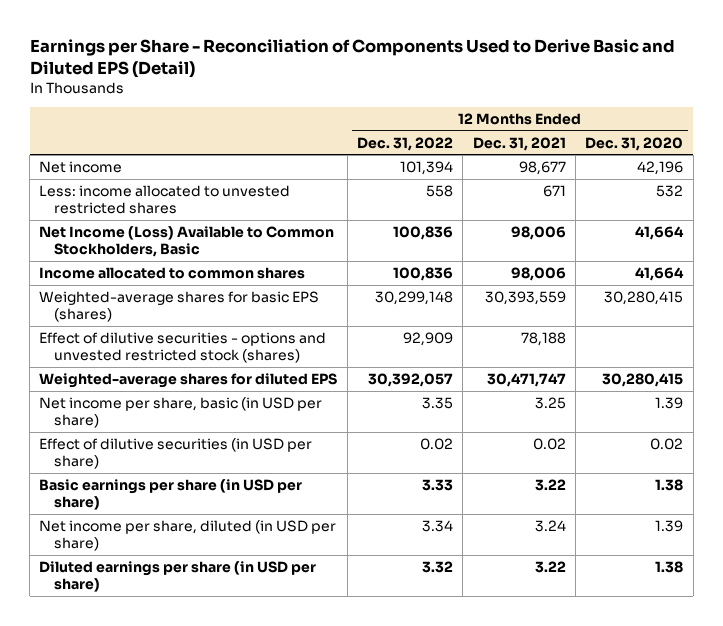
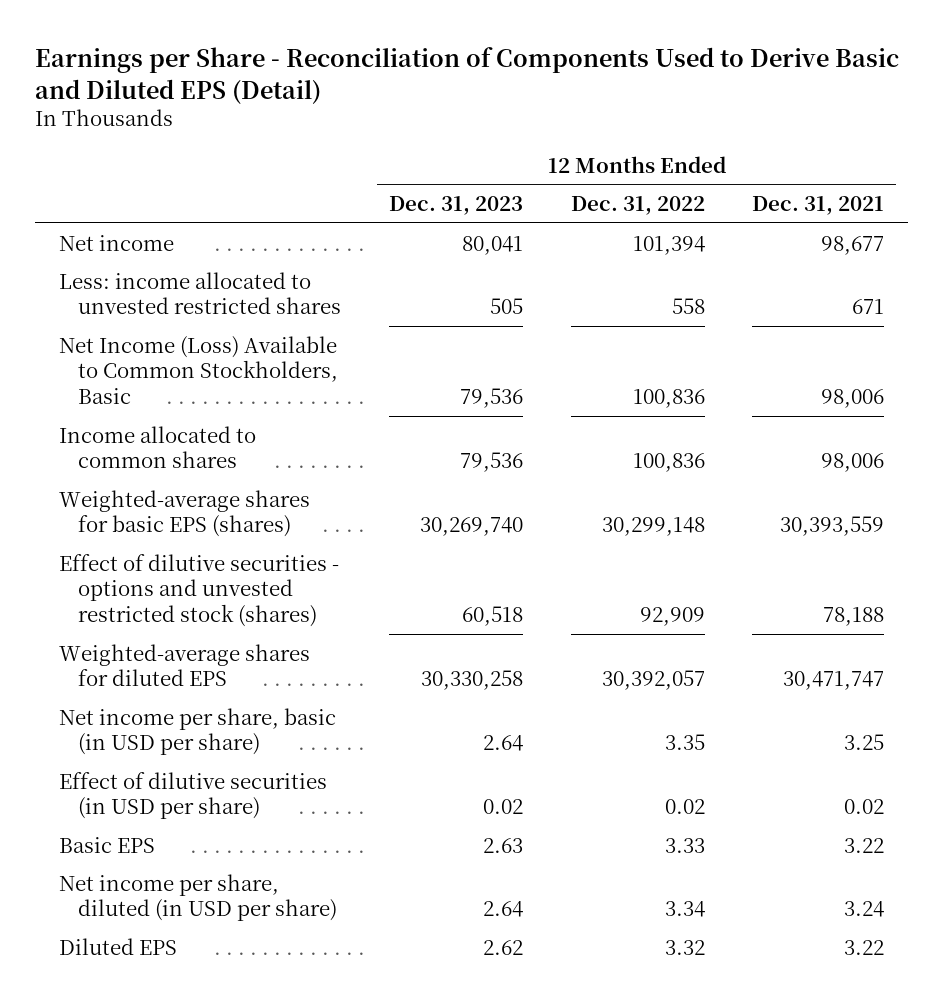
[585,136,684,151] Dec. 31, 2020 -> none
none -> [388,196,523,216] Dec. 31, 2023
[39,478,303,511] Basic earnings per share (in USD per share) -> [58,836,155,853] Basic EPS
[39,560,317,593] Diluted earnings per share (in USD per share) -> [58,937,177,955] Diluted EPS

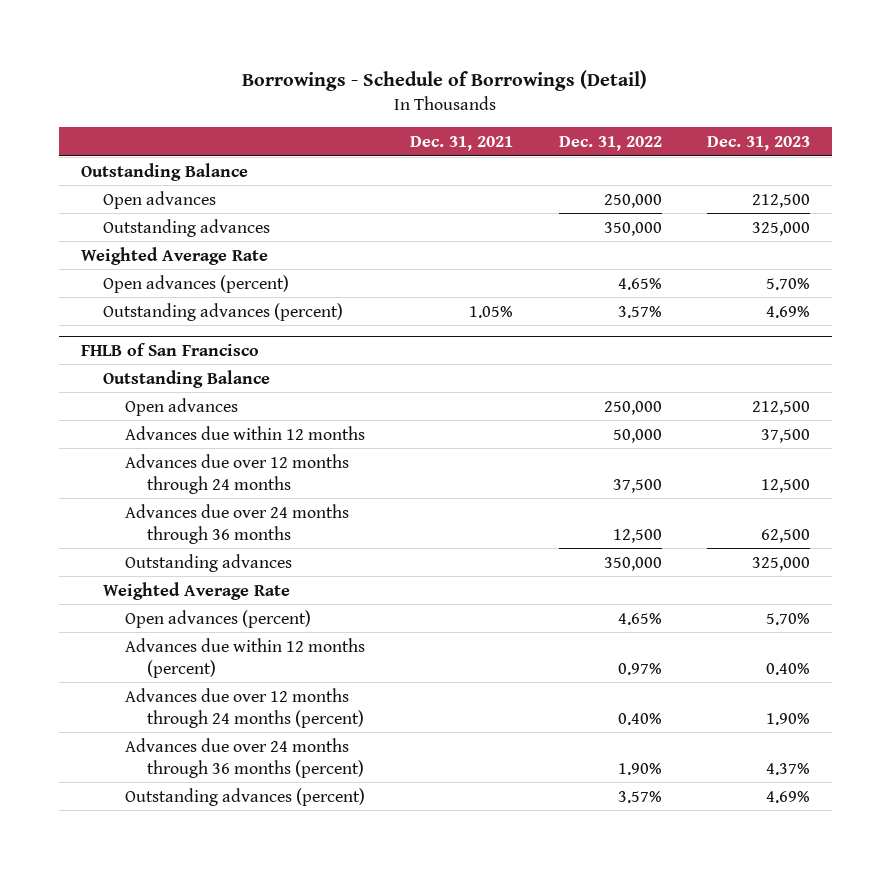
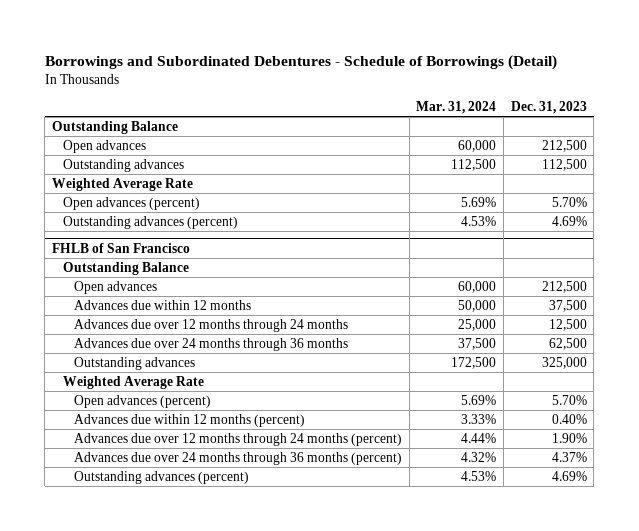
[242,69,648,91] Borrowings - Schedule of Borrowings (Detail) -> [44,54,557,70] Borrowings and Subordinated Debentures - Schedule of Borrowings (Detail)
[410,135,514,151] Dec. 31, 2021 -> none
[558,135,662,151] Dec. 31, 2022 -> none
none -> [416,101,497,115] Mar. 31, 2024
[751,221,810,236] 325,000 -> [541,159,587,172] 112,500

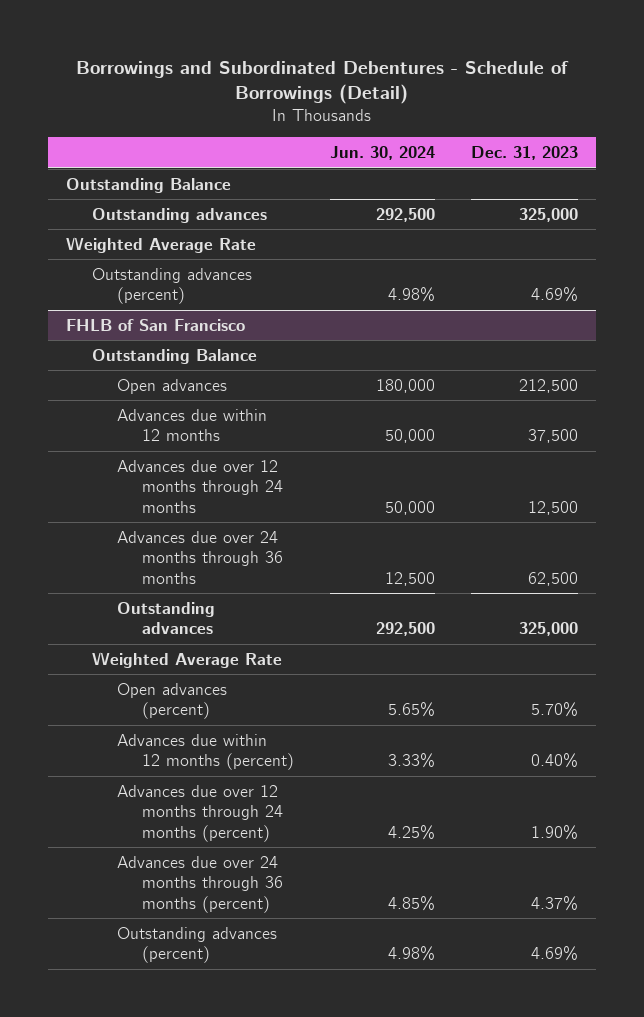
[416,101,497,115] Mar. 31, 2024 -> none
none -> [330,146,436,161] Jun. 30, 2024
[63,140,147,154] Open advances -> none
[541,159,587,172] 112,500 -> [518,207,578,222] 325,000
[63,197,201,211] Open advances (percent) -> none

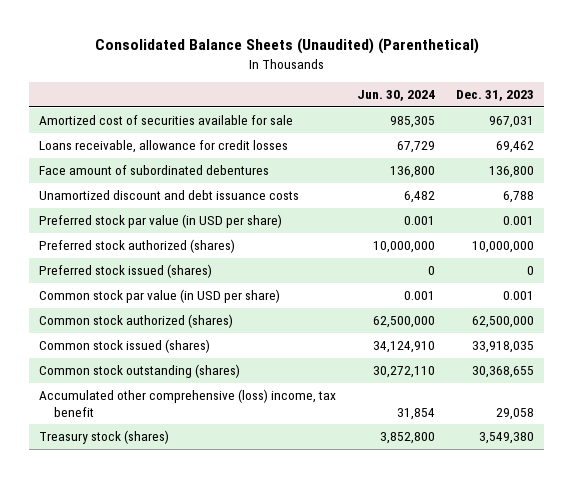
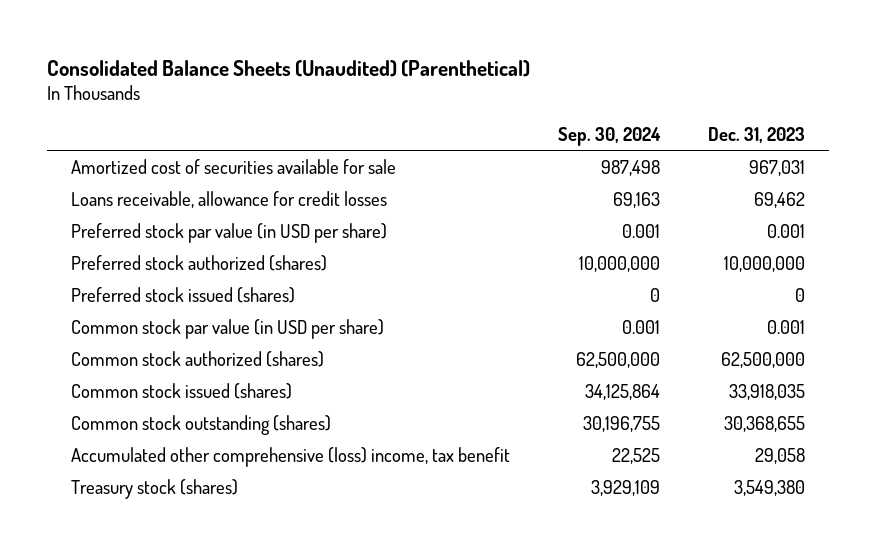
[357,90,436,102] Jun. 30, 2024 -> none
none -> [557,127,661,147] Sep. 30, 2024
[39,165,270,176] Face amount of subordinated debentures -> none
[39,190,300,201] Unamortized discount and debt issuance costs -> none

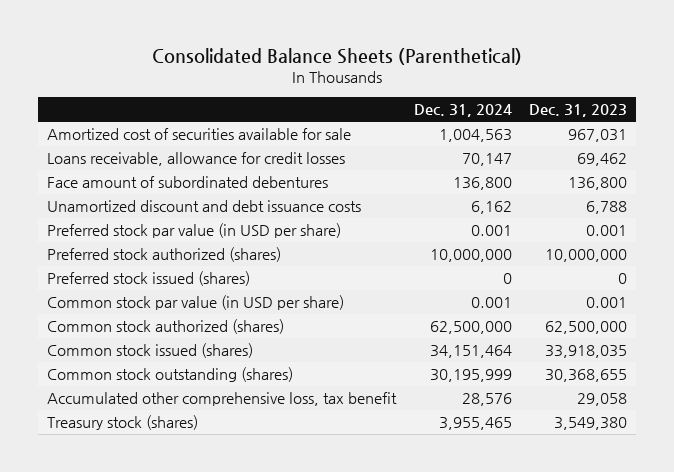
[47,59,531,77] Consolidated Balance Sheets (Unaudited) (Parenthetical) -> [152,47,523,65] Consolidated Balance Sheets (Parenthetical)
[557,127,661,147] Sep. 30, 2024 -> none
none -> [413,104,512,118] Dec. 31, 2024
none -> [47,176,329,189] Face amount of subordinated debentures
none -> [47,200,362,213] Unamortized discount and debt issuance costs
[71,446,511,467] Accumulated other comprehensive (loss) income, tax benefit -> [47,392,398,407] Accumulated other comprehensive loss, tax benefit

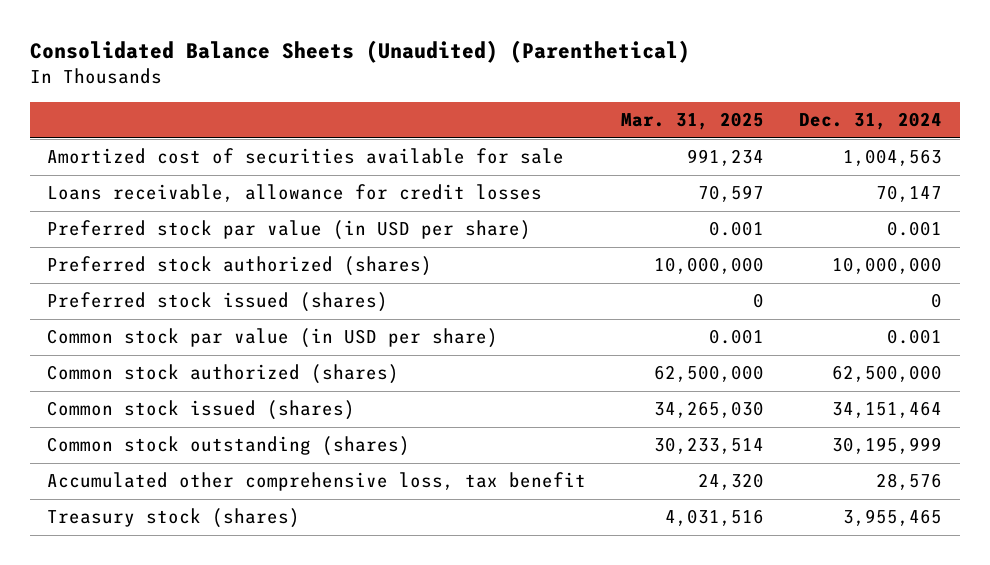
[152,47,523,65] Consolidated Balance Sheets (Parenthetical) -> [29,40,690,64] Consolidated Balance Sheets (Unaudited) (Parenthetical)
[529,104,628,118] Dec. 31, 2023 -> none
none -> [621,112,765,131] Mar. 31, 2025
[47,176,329,189] Face amount of subordinated debentures -> none
[47,200,362,213] Unamortized discount and debt issuance costs -> none

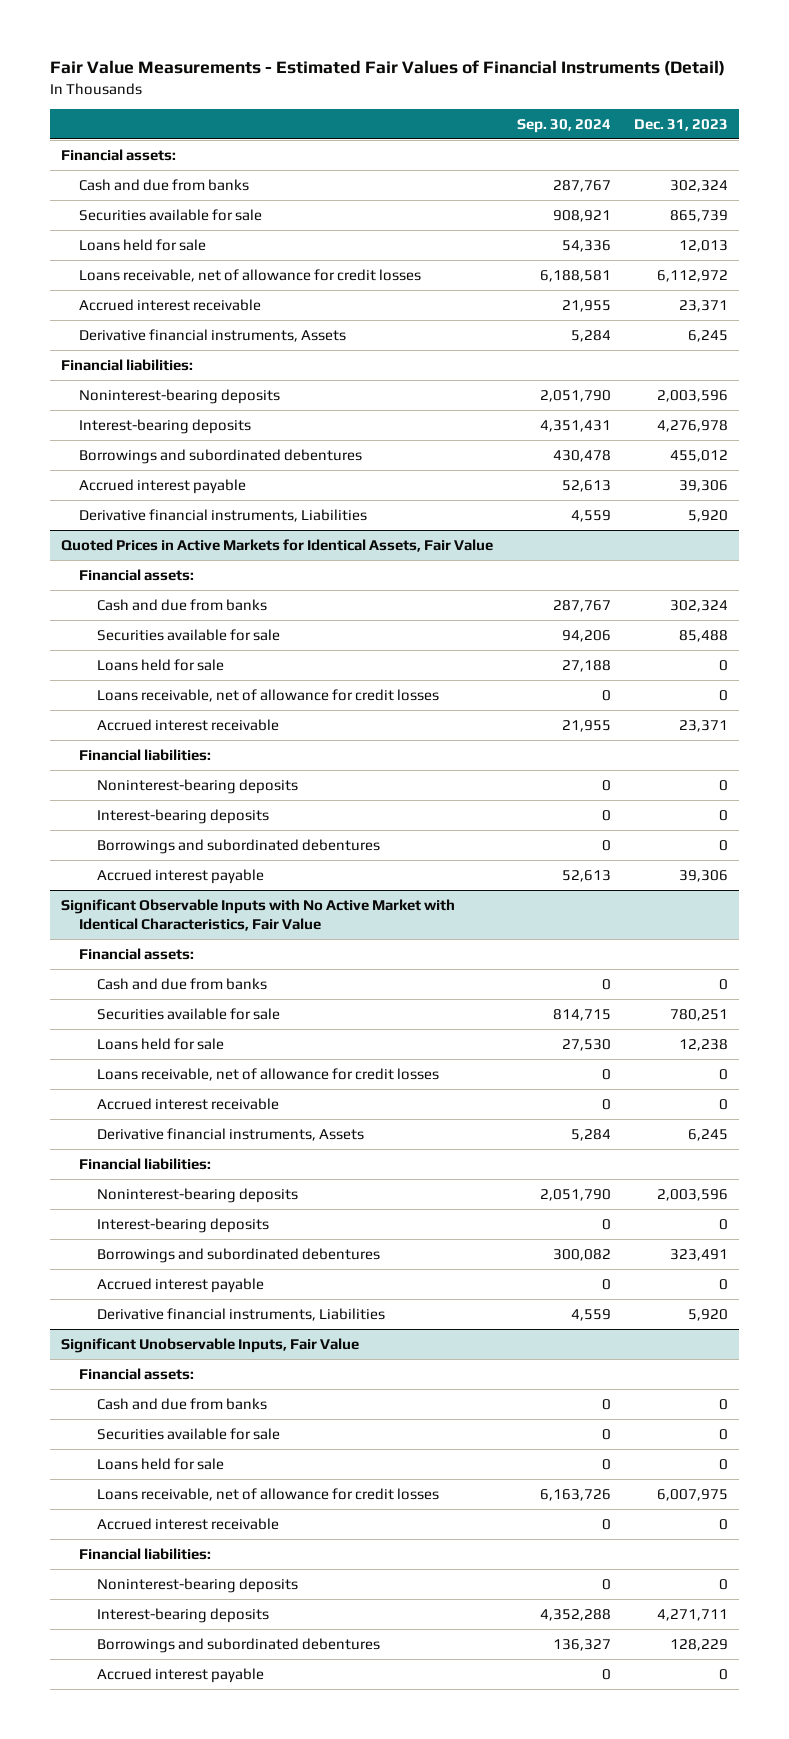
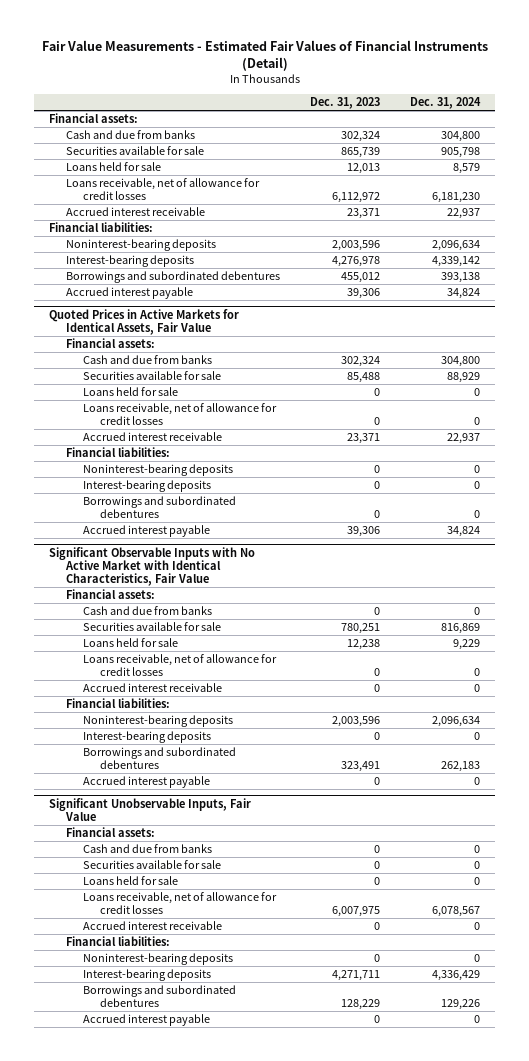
[516,118,611,133] Sep. 30, 2024 -> none
none -> [410,97,482,110] Dec. 31, 2024
[79,328,347,342] Derivative financial instruments, Assets -> none
[79,508,368,522] Derivative financial instruments, Liabilities -> none
[97,1127,365,1141] Derivative financial instruments, Assets -> none
[97,1307,386,1321] Derivative financial instruments, Liabilities -> none

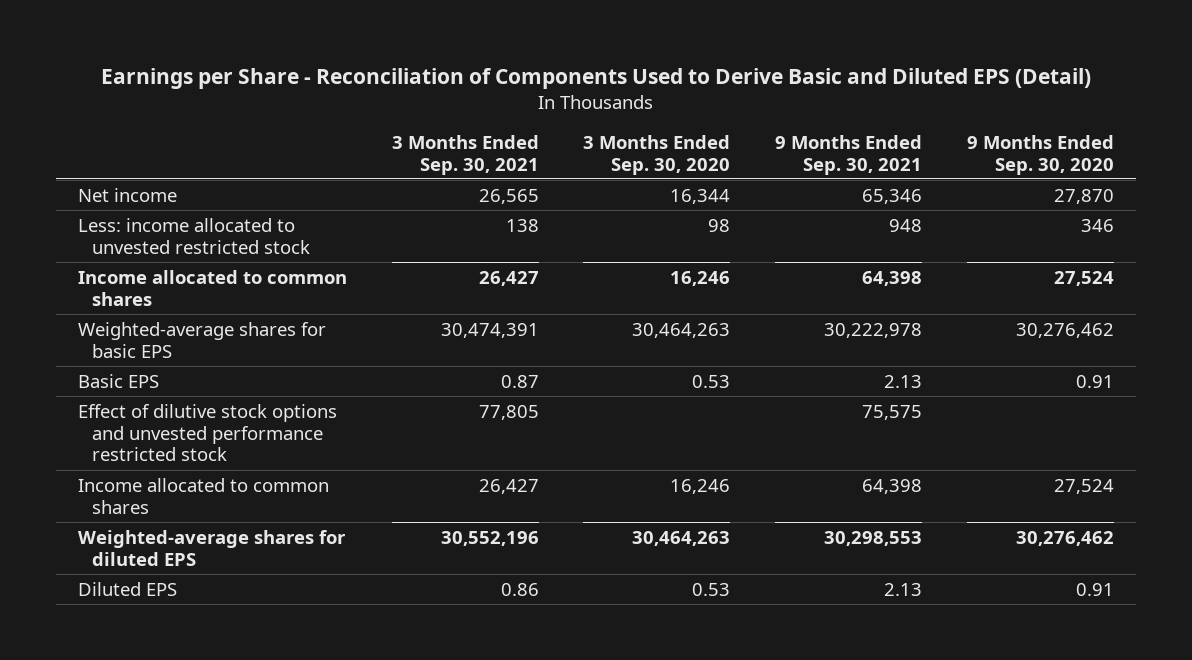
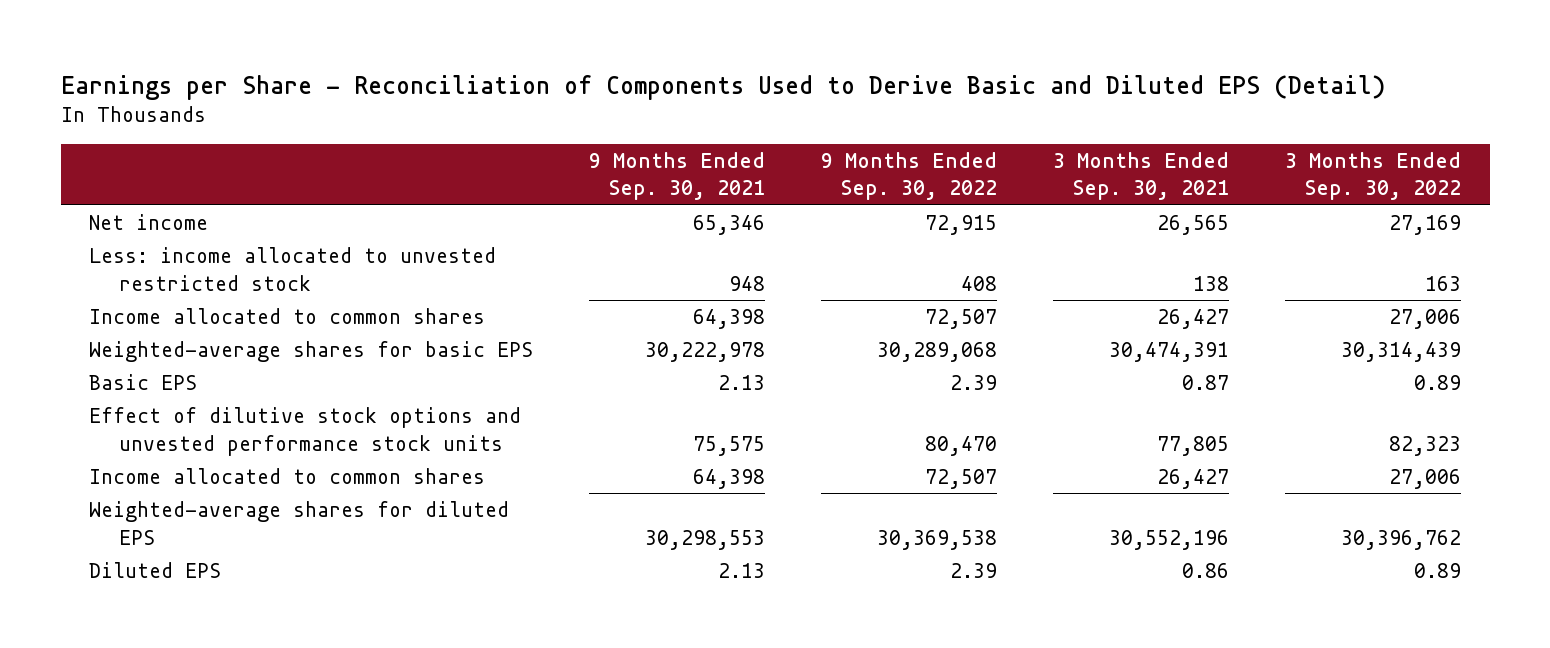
[583,134,731,175] 3 Months Ended Sep. 30, 2020 -> none
[966,134,1114,175] 9 Months Ended Sep. 30, 2020 -> none
none -> [821,151,998,201] 9 Months Ended Sep. 30, 2022
none -> [1285,151,1462,201] 3 Months Ended Sep. 30, 2022
[77,403,337,462] Effect of dilutive stock options and unvested performance restricted stock -> [88,407,521,456] Effect of dilutive stock options and unvested performance stock units

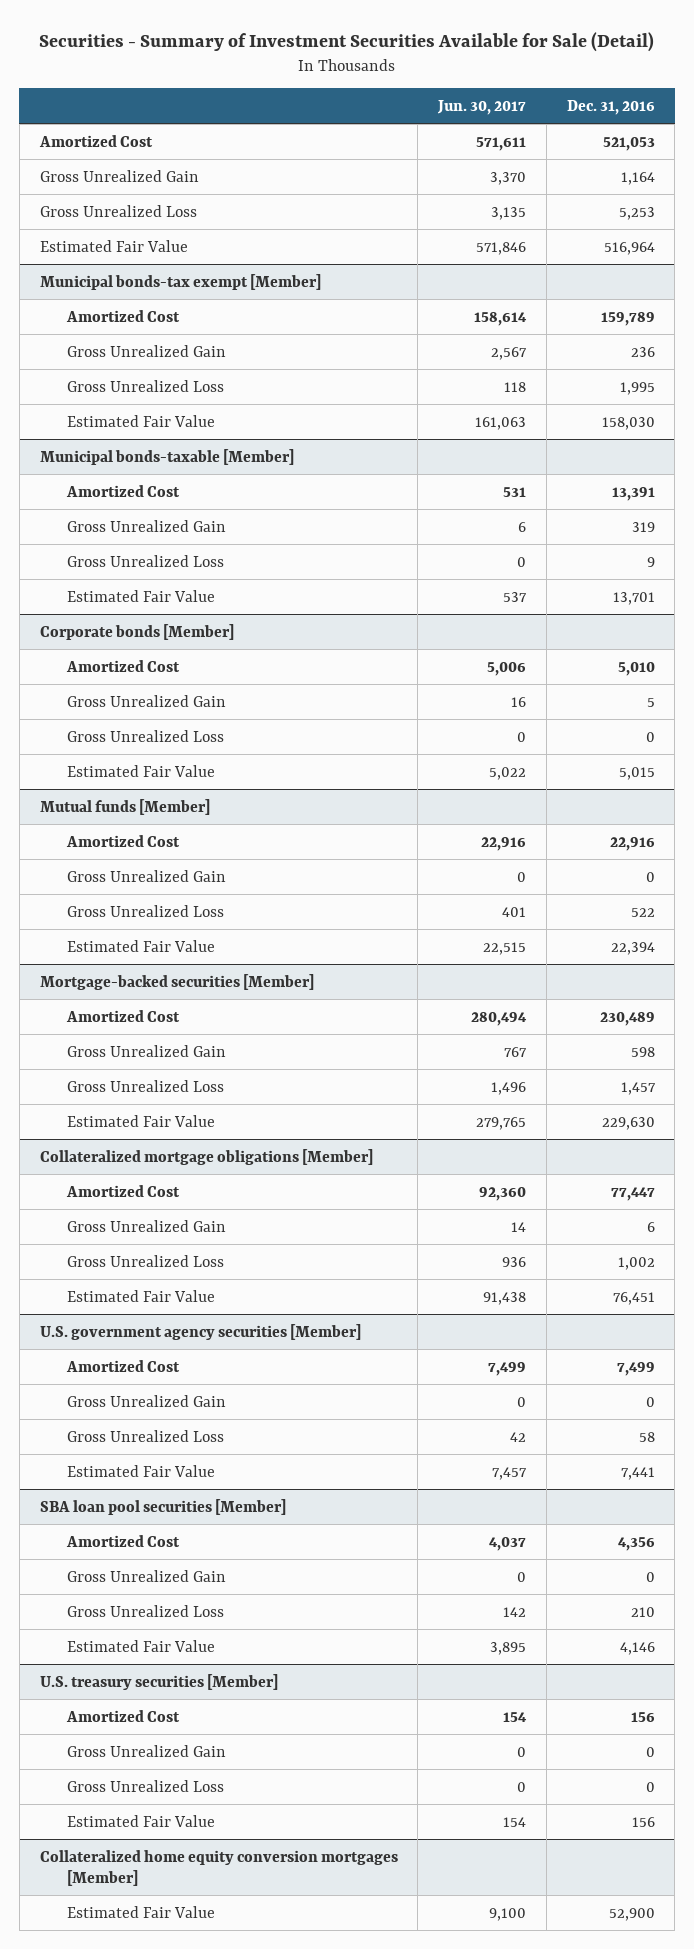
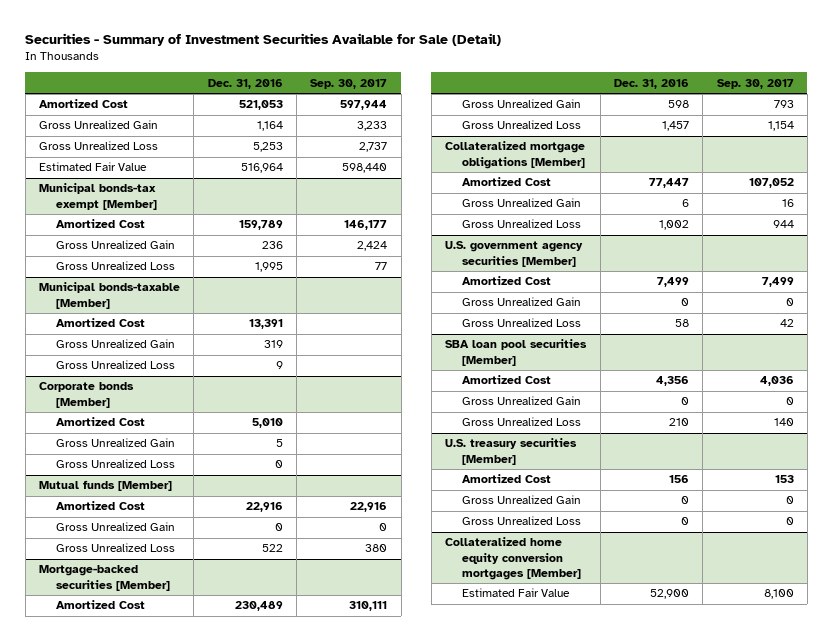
[437,99,527,115] Jun. 30, 2017 -> none
none -> [310,78,388,89] Sep. 30, 2017
[67,414,216,427] Estimated Fair Value -> none
[67,589,216,602] Estimated Fair Value -> none
[67,764,216,777] Estimated Fair Value -> none
[67,939,216,952] Estimated Fair Value -> none
[67,1114,216,1127] Estimated Fair Value -> none
[67,1289,216,1302] Estimated Fair Value -> none
[67,1464,216,1477] Estimated Fair Value -> none
[67,1639,216,1652] Estimated Fair Value -> none
[67,1814,216,1827] Estimated Fair Value -> none

